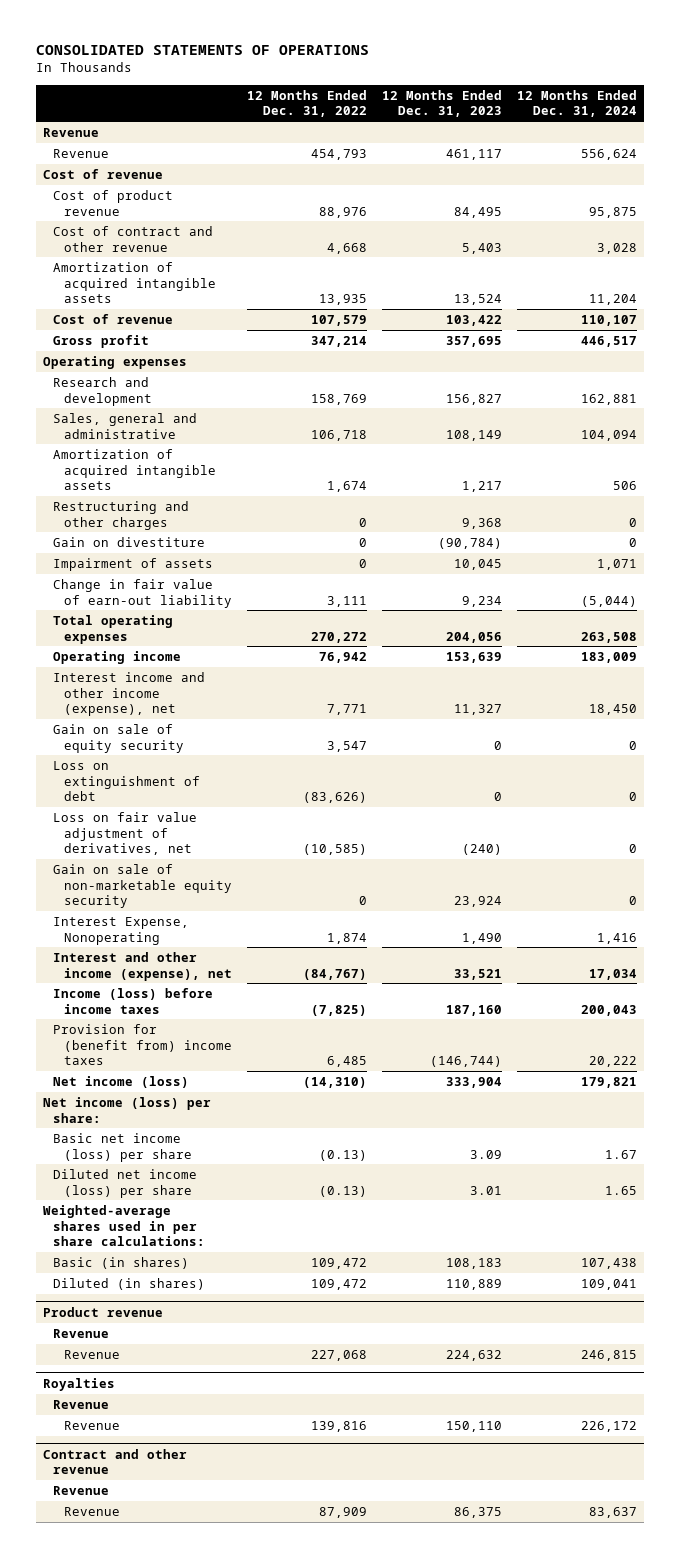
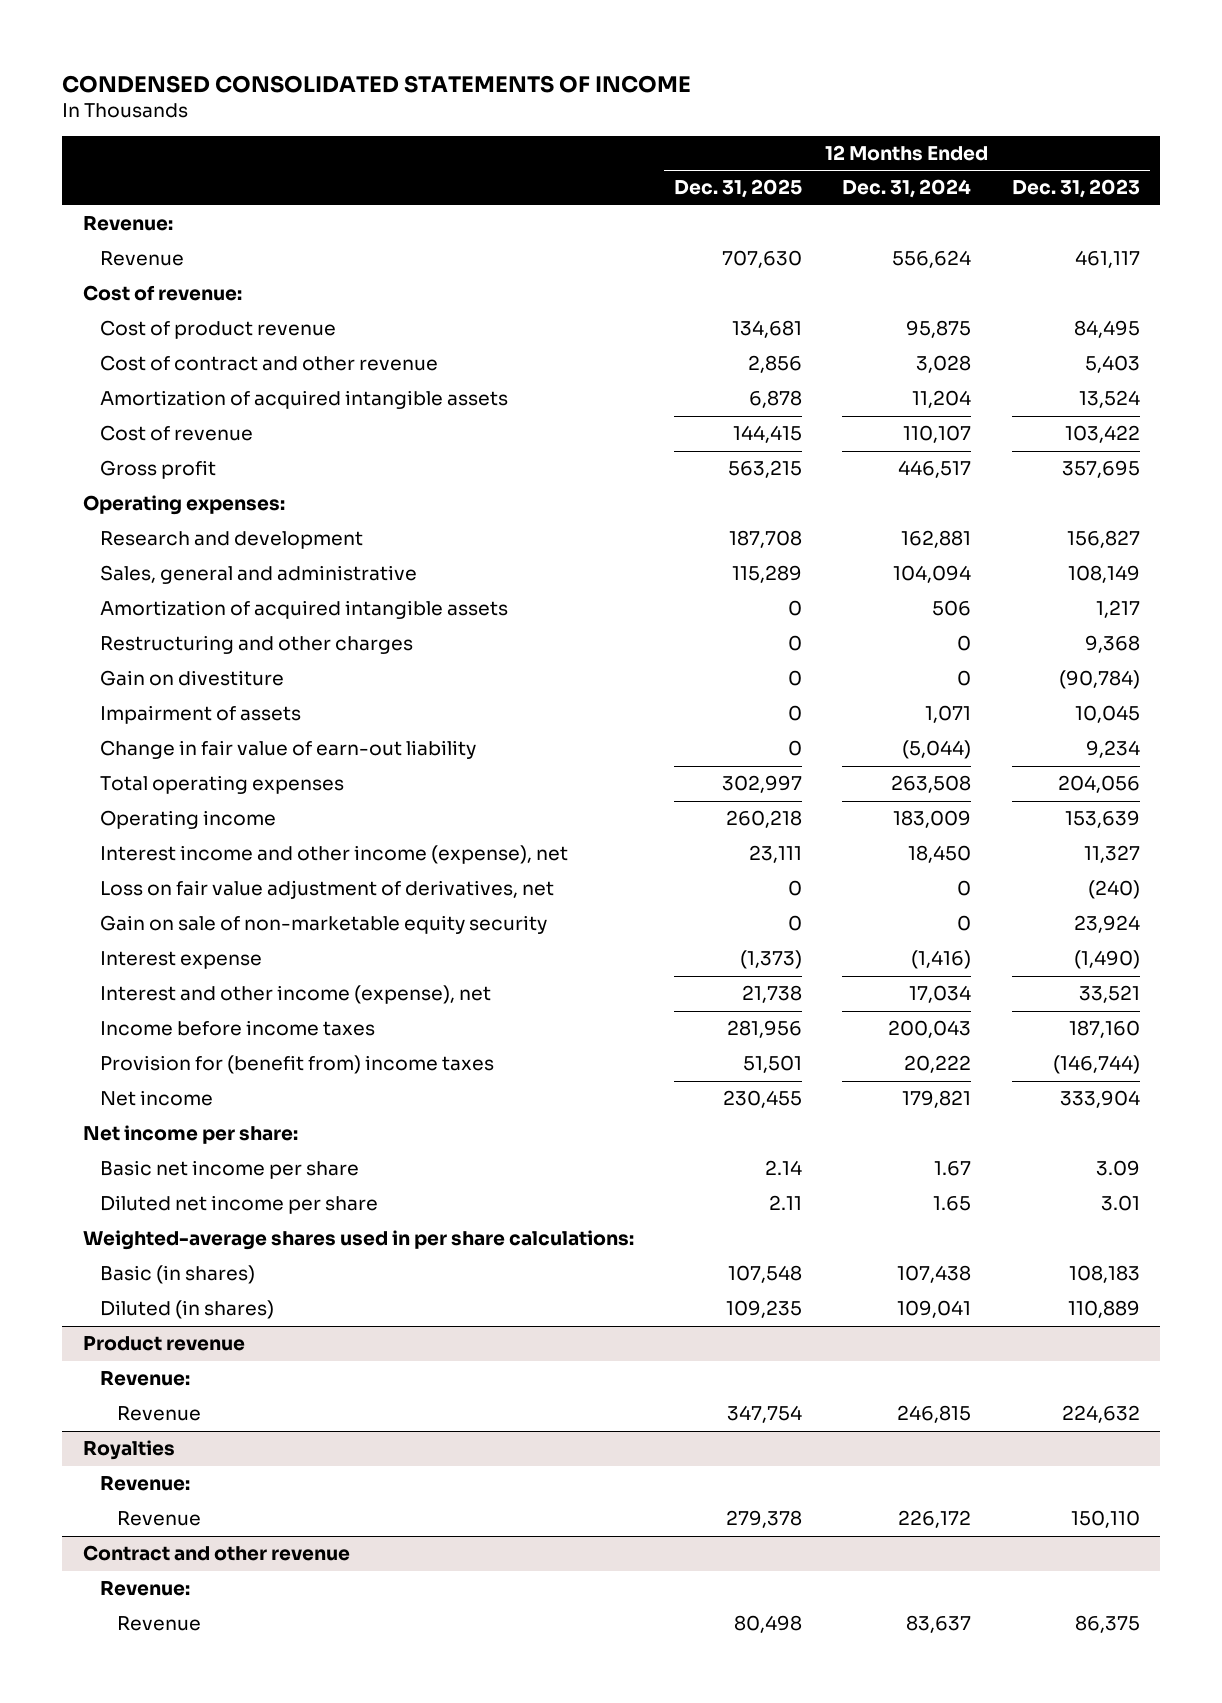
[35,45,369,56] CONSOLIDATED STATEMENTS OF OPERATIONS -> [62,74,692,93] CONDENSED CONSOLIDATED STATEMENTS OF INCOME
[246,89,367,118] 12 Months Ended Dec. 31, 2022 -> none
none -> [674,179,803,199] Dec. 31, 2025
[43,127,100,137] Revenue -> [82,216,173,232] Revenue:
[43,168,164,179] Cost of revenue -> [82,285,242,302] Cost of revenue:
[43,355,188,369] Operating expenses -> [82,495,285,516] Operating expenses:
[53,723,184,753] Gain on sale of equity security -> none
[53,760,200,802] Loss on extinguishment of debt -> none
[53,916,190,945] Interest Expense, Nonoperating -> [99,951,262,970] Interest expense
[461,932,502,944] 1,490 -> [1073,950,1140,970] (1,490)
[596,932,637,944] 1,416 -> [911,950,972,970] (1,416)
[53,987,214,1014] Income (loss) before income taxes -> [99,1020,375,1037] Income before income taxes
[53,1075,190,1088] Net income (loss) -> [99,1090,213,1107] Net income
[43,1096,212,1123] Net income (loss) per share: -> [82,1125,298,1145] Net income per share:
[53,1132,192,1162] Basic net income (loss) per share -> [99,1160,359,1180] Basic net income per share
[53,1168,198,1198] Diluted net income (loss) per share -> [99,1195,378,1215] Diluted net income per share
[53,1328,110,1338] Revenue -> [99,1371,190,1387] Revenue:
[53,1399,110,1409] Revenue -> [99,1476,190,1492] Revenue:
[53,1485,110,1495] Revenue -> [99,1581,190,1597] Revenue:

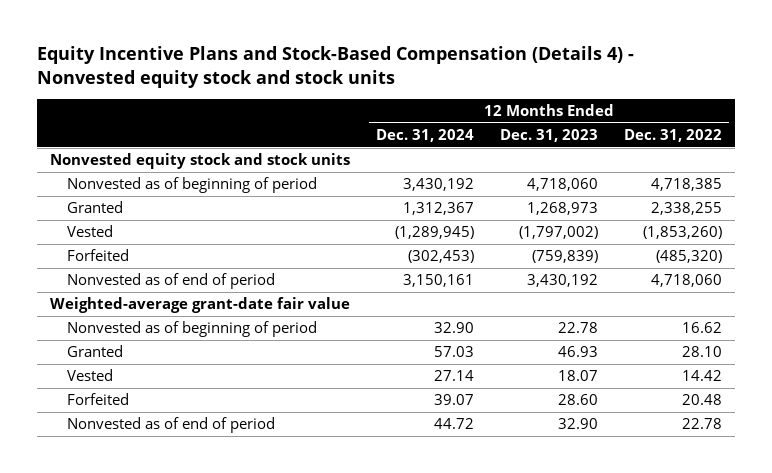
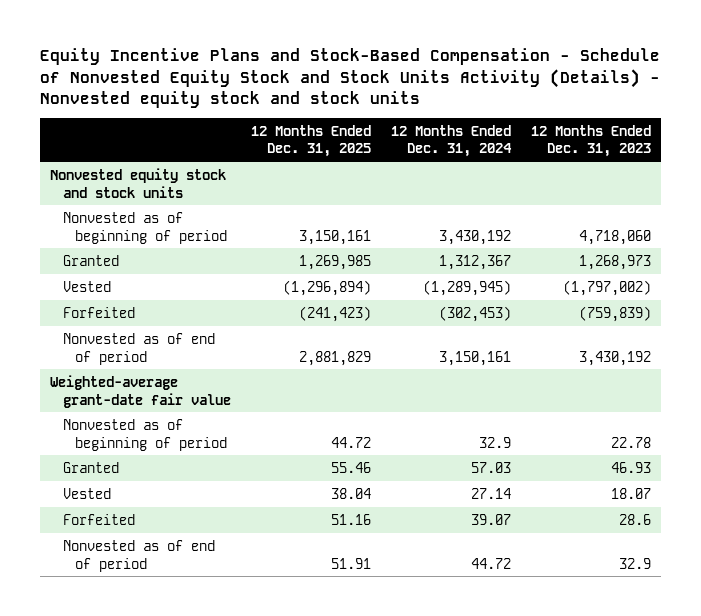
[36,46,634,88] Equity Incentive Plans and Stock-Based Compensation (Details 4) - Nonvested equity stock and stock units -> [39,48,660,109] Equity Incentive Plans and Stock-Based Compensation - Schedule of Nonvested Equity Stock and Stock Units Activity (Details) - Nonvested equity stock and stock units
[624,129,723,143] Dec. 31, 2022 -> none
none -> [250,124,371,158] 12 Months Ended Dec. 31, 2025
[434,322,475,334] 32.90 -> [478,436,511,448] 32.9
[558,394,599,406] 28.60 -> [619,513,652,525] 28.6
[558,418,599,430] 32.90 -> [619,557,652,569] 32.9

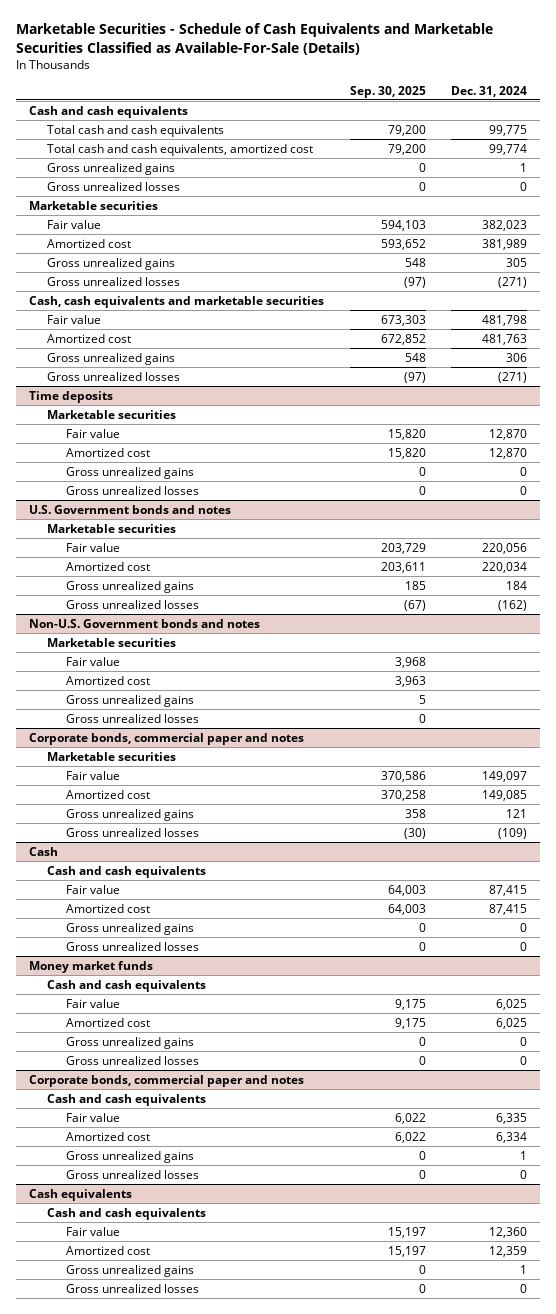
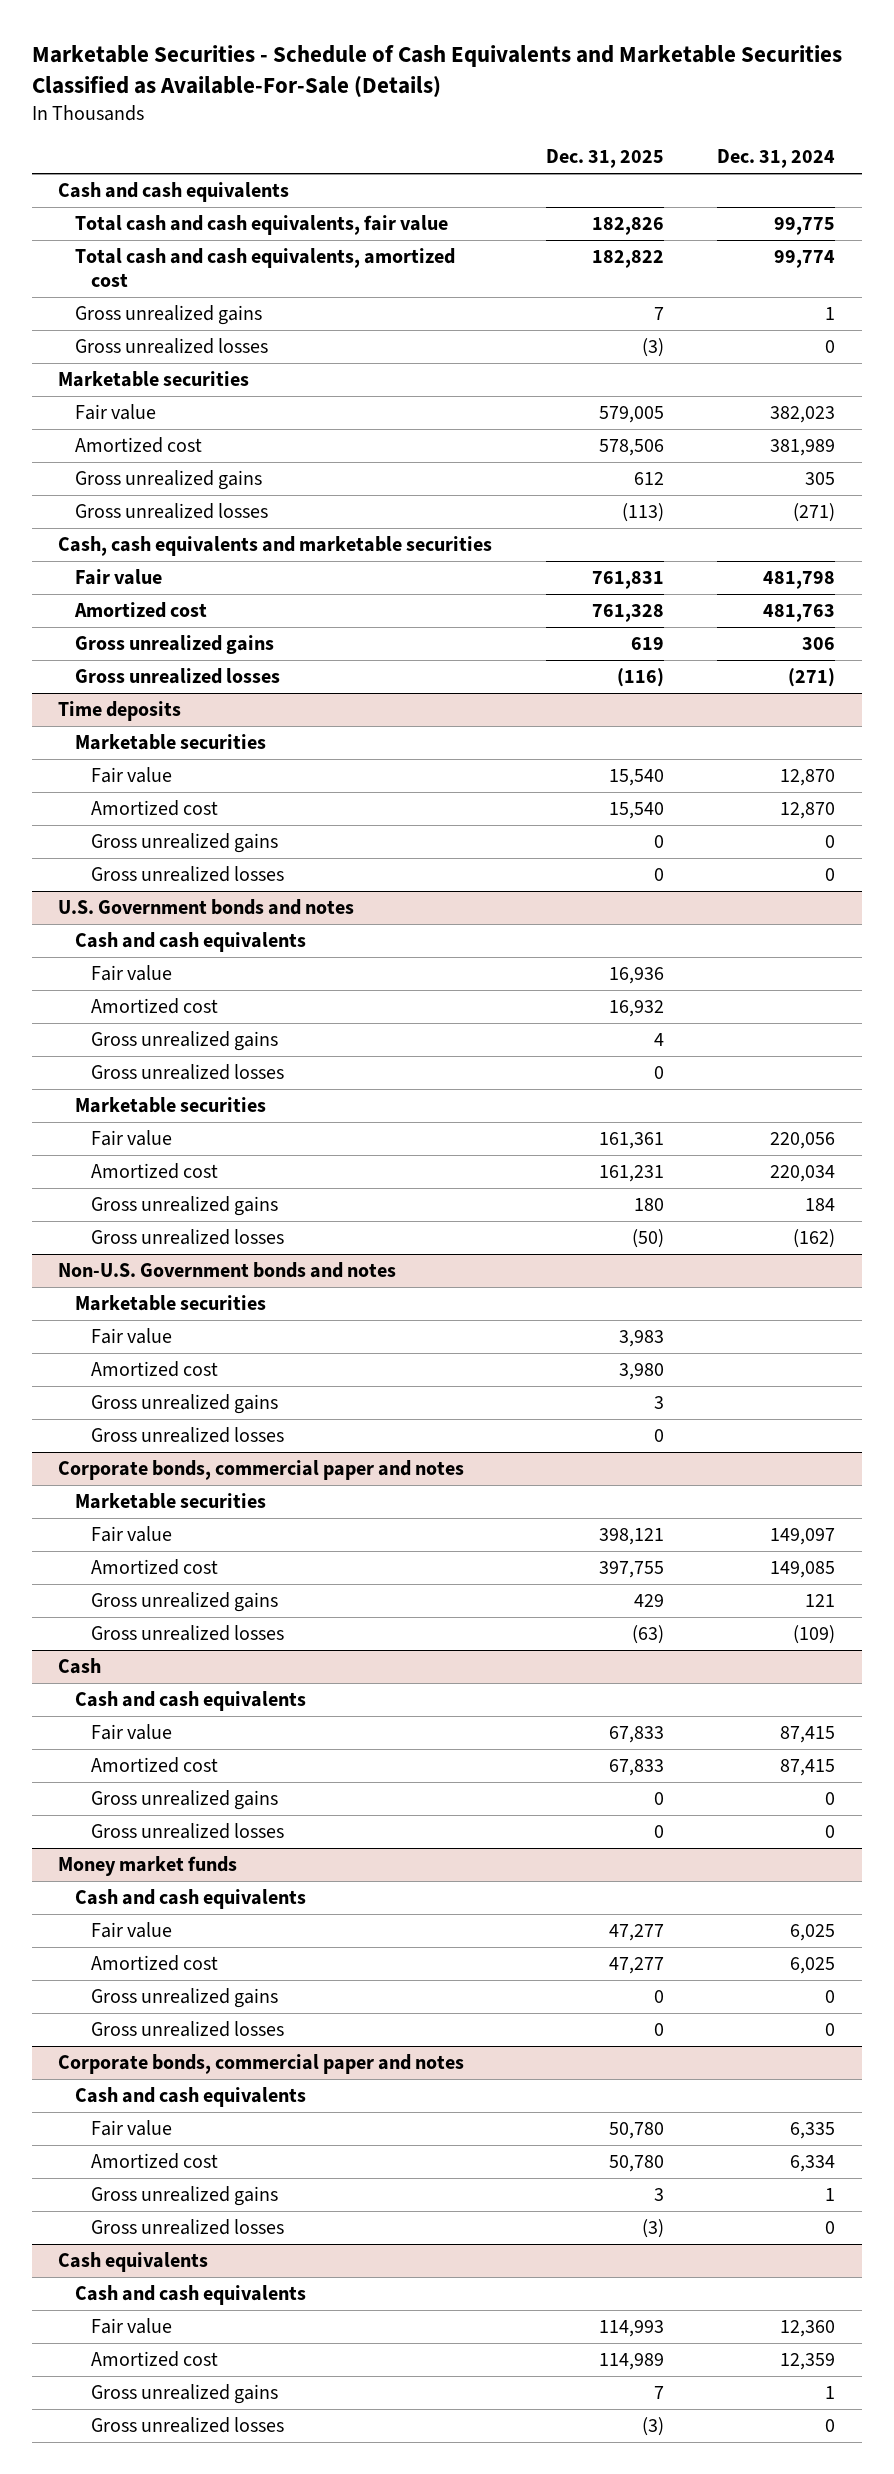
[349,85,426,98] Sep. 30, 2025 -> none
none -> [545,149,664,169] Dec. 31, 2025
[47,124,225,137] Total cash and cash equivalents -> [74,215,448,236] Total cash and cash equivalents, fair value
none -> [74,932,306,953] Cash and cash equivalents
none -> [90,965,172,982] Fair value
none -> [90,998,218,1015] Amortized cost
none -> [90,1031,278,1052] Gross unrealized gains
none -> [90,1064,284,1081] Gross unrealized losses

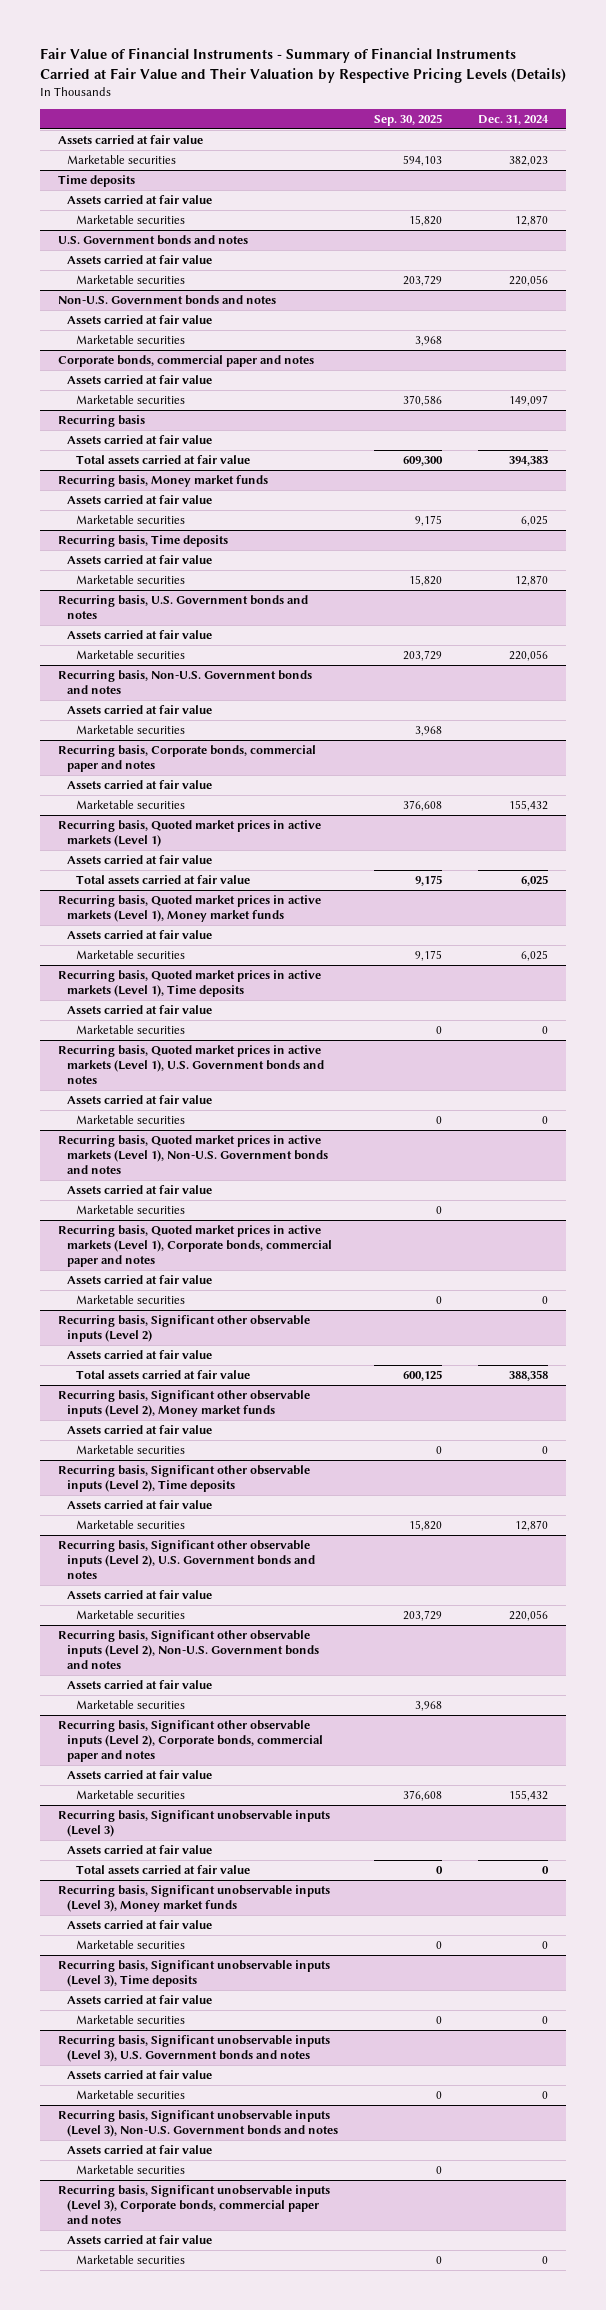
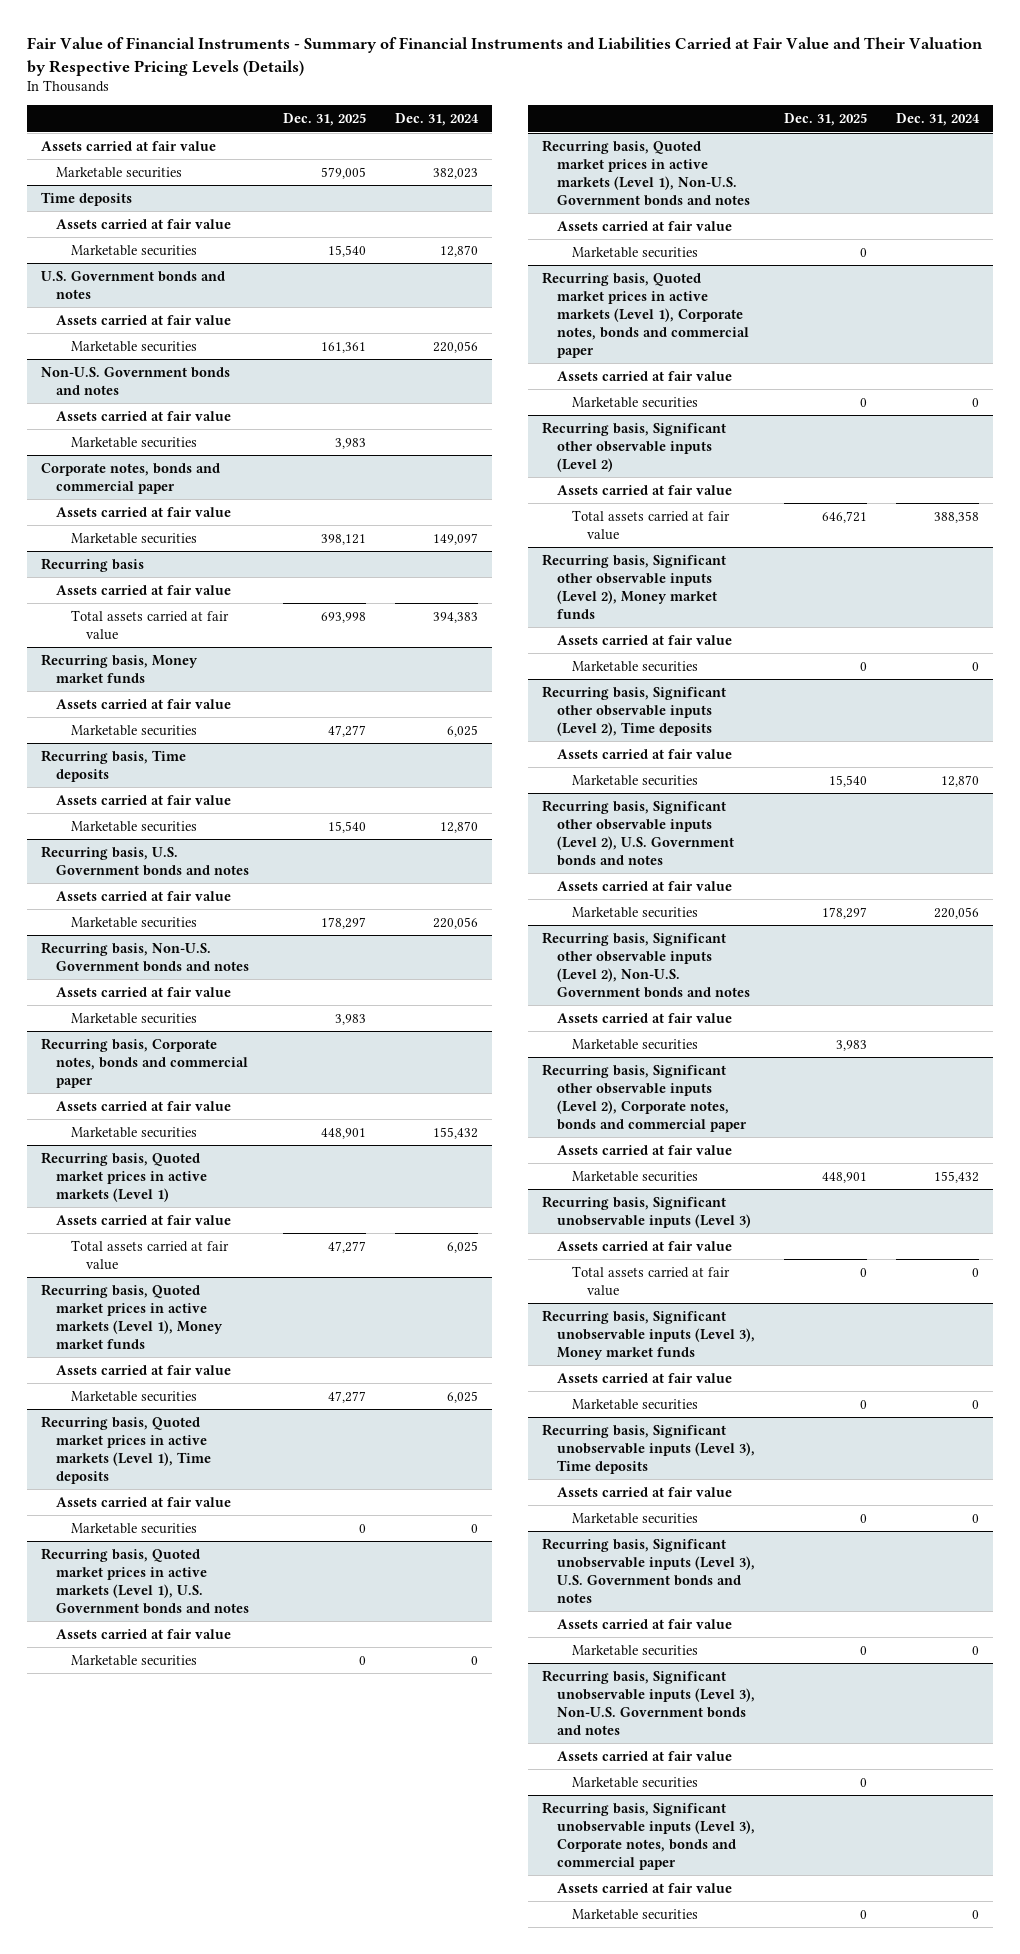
[39,48,566,84] Fair Value of Financial Instruments - Summary of Financial Instruments Carried at Fair Value and Their Valuation by Respective Pricing Levels (Details) -> [26,37,983,76] Fair Value of Financial Instruments - Summary of Financial Instruments and Liabilities Carried at Fair Value and Their Valuation by Respective Pricing Levels (Details)
[373,113,442,126] Sep. 30, 2025 -> none
none -> [282,113,366,127] Dec. 31, 2025
[57,355,314,368] Corporate bonds, commercial paper and notes -> [41,462,221,494] Corporate notes, bonds and commercial paper
[57,745,316,773] Recurring basis, Corporate bonds, commercial paper and notes -> [41,1037,249,1088] Recurring basis, Corporate notes, bonds and commercial paper
[57,1225,332,1268] Recurring basis, Quoted market prices in active markets (Level 1), Corporate bonds, commercial paper and notes -> [542,271,750,358] Recurring basis, Quoted market prices in active markets (Level 1), Corporate notes, bonds and commercial paper
[57,1720,323,1763] Recurring basis, Significant other observable inputs (Level 2), Corporate bonds, commercial paper and notes -> [542,1063,748,1132] Recurring basis, Significant other observable inputs (Level 2), Corporate notes, bonds and commercial paper
[57,2185,330,2225] Recurring basis, Significant unobservable inputs (Level 3), Corporate bonds, commercial paper and notes -> [542,1801,756,1870] Recurring basis, Significant unobservable inputs (Level 3), Corporate notes, bonds and commercial paper

